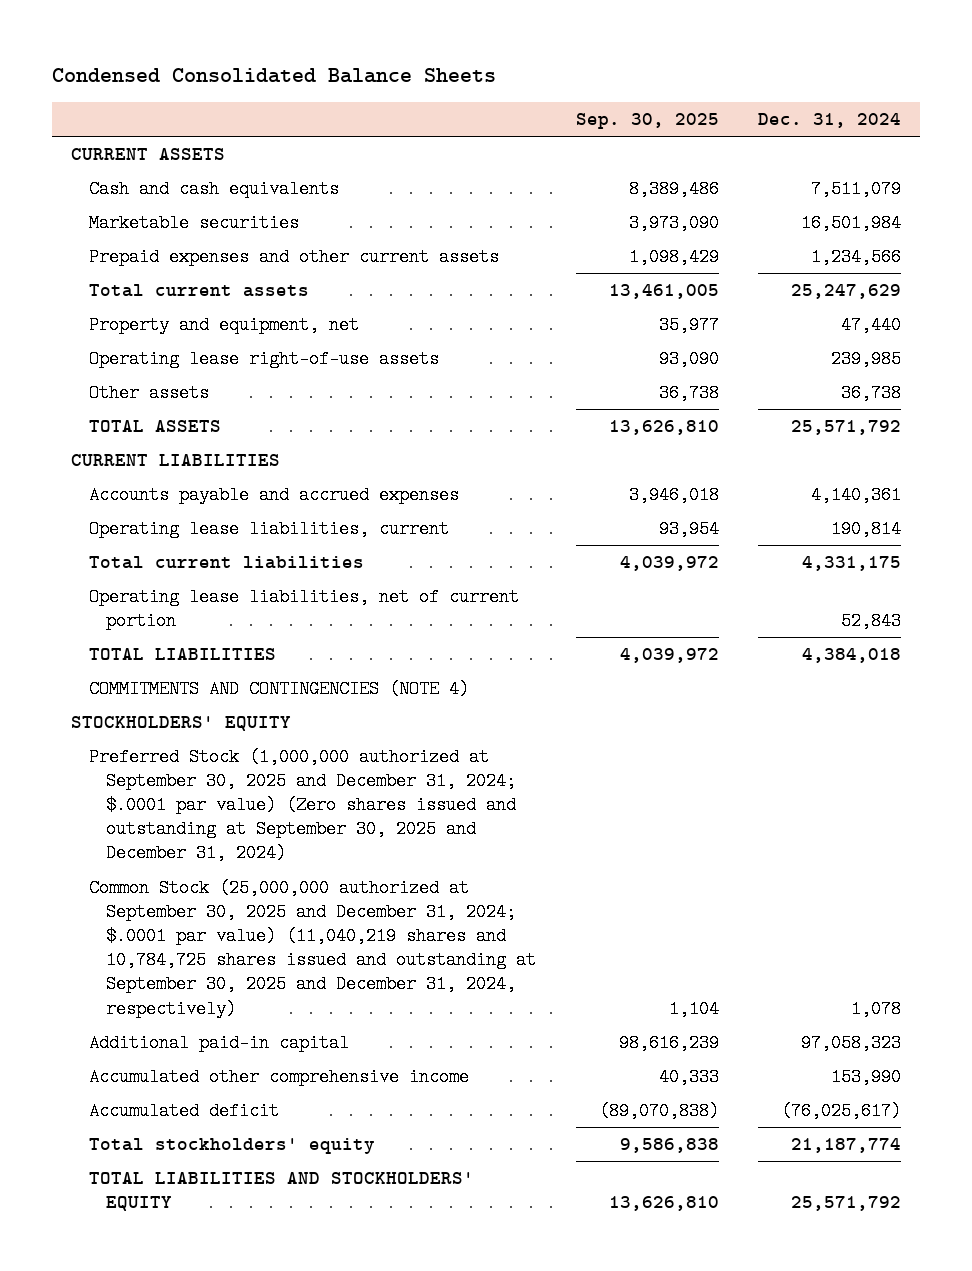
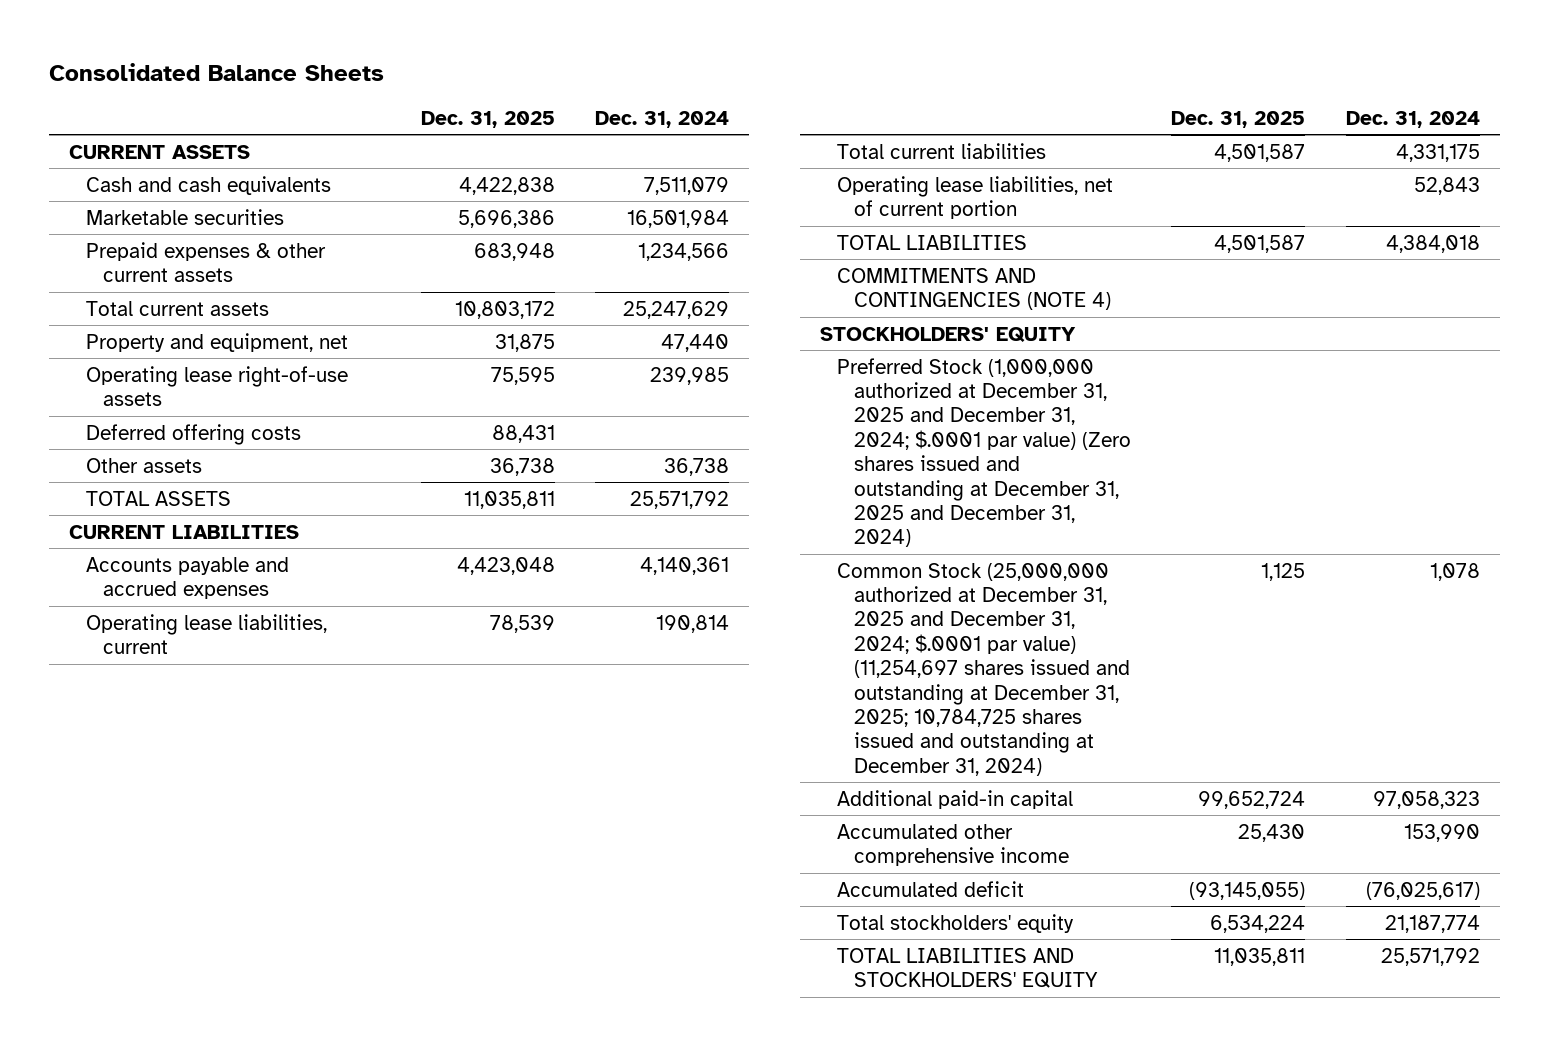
[51,68,496,84] Condensed Consolidated Balance Sheets -> [49,62,385,81] Consolidated Balance Sheets
[575,113,719,130] Sep. 30, 2025 -> none
none -> [420,110,555,128] Dec. 31, 2025
[88,248,499,267] Prepaid expenses and other current assets -> [86,241,327,282] Prepaid expenses & other current assets
none -> [86,423,302,445] Deferred offering costs
[88,748,517,863] Preferred Stock (1,000,000 authorized at September 30, 2025 and December 31, 2024; $.0001 par value) (Zero shares issued and outstanding at September 30, 2025 and December 31, 2024) -> [837,357,1132,548] Preferred Stock (1,000,000 authorized at December 31, 2025 and December 31, 2024; $.0001 par value) (Zero shares issued and outstanding at December 31, 2025 and December 31, 2024)
[88,879,537,1018] Common Stock (25,000,000 authorized at September 30, 2025 and December 31, 2024; $.0001 par value) (11,040,219 shares and 10,784,725 shares issued and outstanding at September 30, 2025 and December 31, 2024, respectively) -> [837,562,1131,776] Common Stock (25,000,000 authorized at December 31, 2025 and December 31, 2024; $.0001 par value) (11,254,697 shares issued and outstanding at December 31, 2025; 10,784,725 shares issued and outstanding at December 31, 2024)

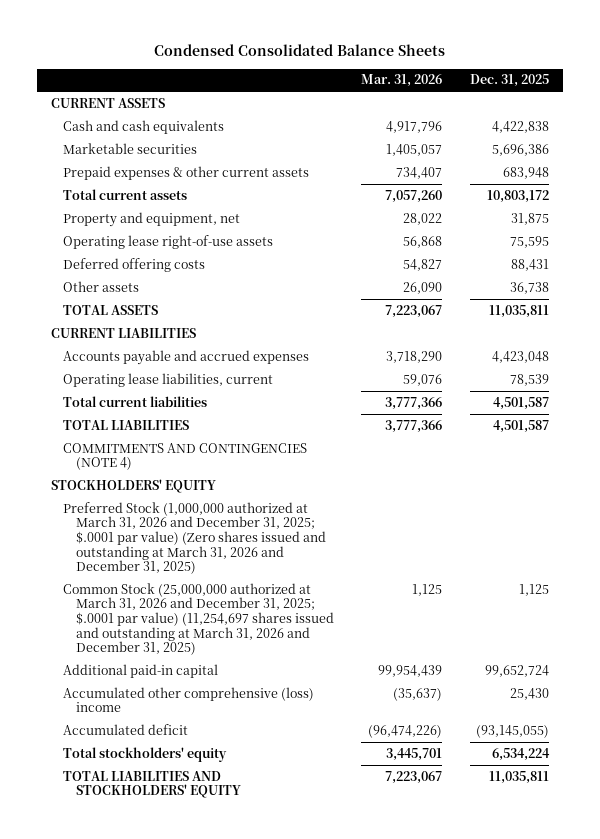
[49,62,385,81] Consolidated Balance Sheets -> [154,44,446,57] Condensed Consolidated Balance Sheets
[594,110,729,128] Dec. 31, 2024 -> none
none -> [361,74,443,88] Mar. 31, 2026
[837,175,1114,219] Operating lease liabilities, net of current portion -> none
[837,357,1132,548] Preferred Stock (1,000,000 authorized at December 31, 2025 and December 31, 2024; $.0001 par value) (Zero shares issued and outstanding at December 31, 2025 and December 31, 2024) -> [63,501,326,575] Preferred Stock (1,000,000 authorized at March 31, 2026 and December 31, 2025; $.0001 par value) (Zero shares issued and outstanding at March 31, 2026 and December 31, 2025)
[837,562,1131,776] Common Stock (25,000,000 authorized at December 31, 2025 and December 31, 2024; $.0001 par value) (11,254,697 shares issued and outstanding at December 31, 2025; 10,784,725 shares issued and outstanding at December 31, 2024) -> [63,582,334,656] Common Stock (25,000,000 authorized at March 31, 2026 and December 31, 2025; $.0001 par value) (11,254,697 shares issued and outstanding at March 31, 2026 and December 31, 2025)
[837,823,1070,866] Accumulated other comprehensive income -> [63,686,315,713] Accumulated other comprehensive (loss) income

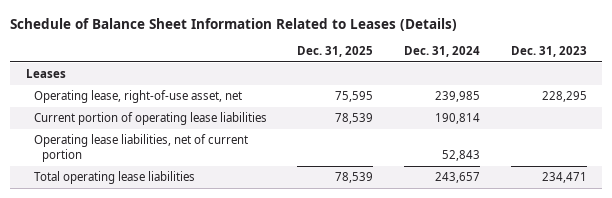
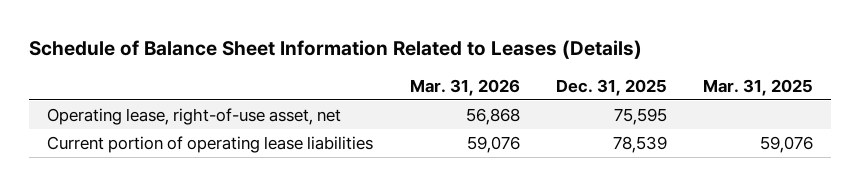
[404,46,481,58] Dec. 31, 2024 -> none
[510,46,587,58] Dec. 31, 2023 -> none
none -> [409,78,520,96] Mar. 31, 2026
none -> [703,78,814,96] Mar. 31, 2025
[25,68,66,78] Leases -> none
[33,133,248,163] Operating lease liabilities, net of current portion -> none
[33,170,195,184] Total operating lease liabilities -> none

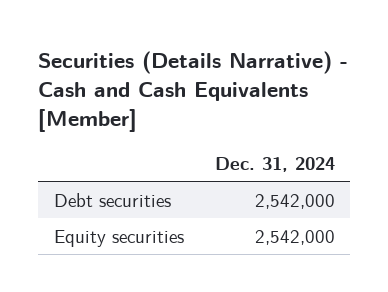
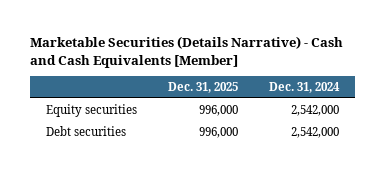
[38,50,349,133] Securities (Details Narrative) - Cash and Cash Equivalents [Member] -> [29,36,343,68] Marketable Securities (Details Narrative) - Cash and Cash Equivalents [Member]
none -> [167,82,238,94] Dec. 31, 2025
[53,192,171,207] Debt securities -> [45,125,126,136] Debt securities

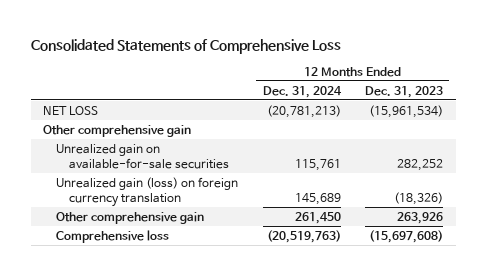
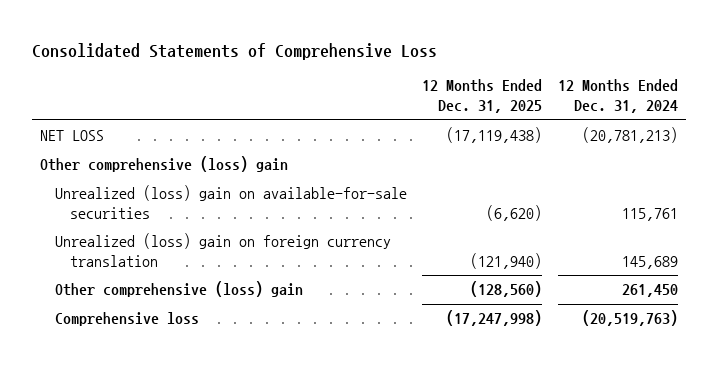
[365,85,444,98] Dec. 31, 2023 -> none
none -> [422,79,543,114] 12 Months Ended Dec. 31, 2025
[43,124,192,137] Other comprehensive gain -> [39,156,288,173] Other comprehensive (loss) gain
[55,143,229,169] Unrealized gain on available-for-sale securities -> [54,185,407,219] Unrealized (loss) gain on available-for-sale securities
[55,176,238,207] Unrealized gain (loss) on foreign currency translation -> [54,233,391,267] Unrealized (loss) gain on foreign currency translation
[55,211,204,224] Other comprehensive gain -> [54,281,303,298] Other comprehensive (loss) gain

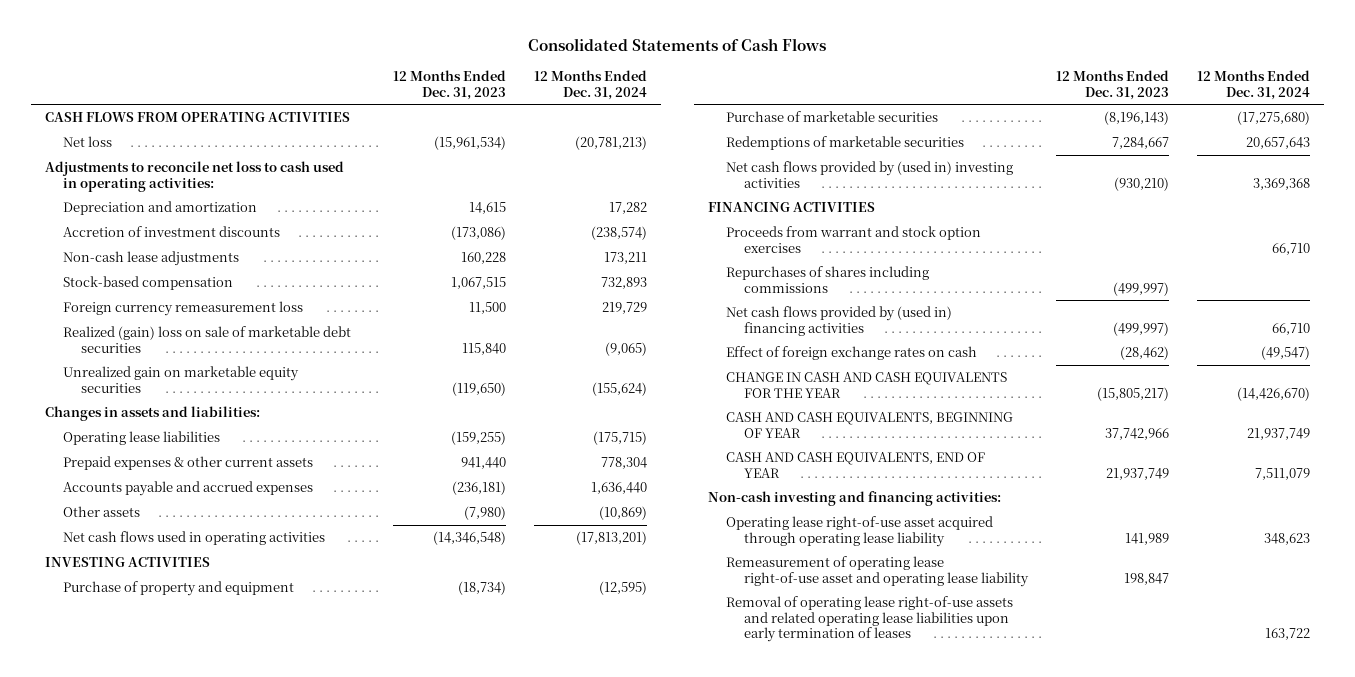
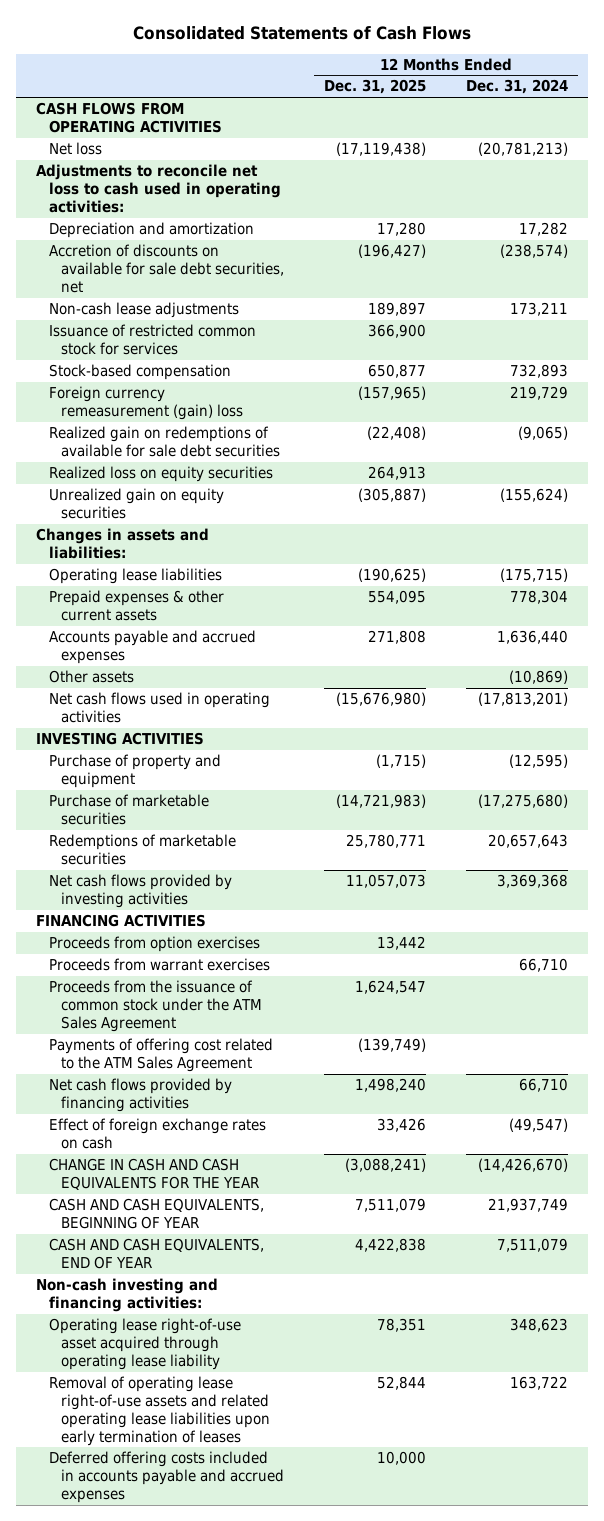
[392,70,506,100] 12 Months Ended Dec. 31, 2023 -> none
none -> [323,79,426,95] Dec. 31, 2025
[62,226,280,238] Accretion of investment discounts -> [48,244,284,293] Accretion of discounts on available for sale debt securities, net
none -> [48,324,256,356] Issuance of restricted common stock for services
[62,301,303,317] Foreign currency remeasurement loss -> [48,386,243,421] Foreign currency remeasurement (gain) loss
[62,326,351,353] Realized (gain) loss on sale of marketable debt securities -> [48,426,280,458] Realized gain on redemptions of available for sale debt securities
none -> [48,466,273,483] Realized loss on equity securities
[62,366,299,393] Unrealized gain on marketable equity securities -> [48,488,224,520] Unrealized gain on equity securities
[725,161,1013,188] Net cash flows provided by (used in) investing activities -> [48,874,232,909] Net cash flows provided by investing activities
[725,266,929,293] Repurchases of shares including commissions -> none
none -> [48,936,260,953] Proceeds from option exercises
[725,226,981,253] Proceeds from warrant and stock option exercises -> [48,958,270,972] Proceeds from warrant exercises
none -> [48,980,262,1032] Proceeds from the issuance of common stock under the ATM Sales Agreement
none -> [48,1038,273,1073] Payments of offering cost related to the ATM Sales Agreement
[725,306,952,336] Net cash flows provided by (used in) financing activities -> [48,1078,232,1113] Net cash flows provided by financing activities
[725,556,1029,587] Remeasurement of operating lease right-of-use asset and operating lease liability -> none
none -> [48,1451,284,1503] Deferred offering costs included in accounts payable and accrued expenses

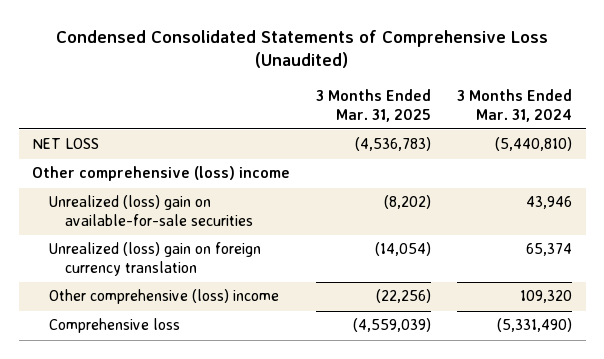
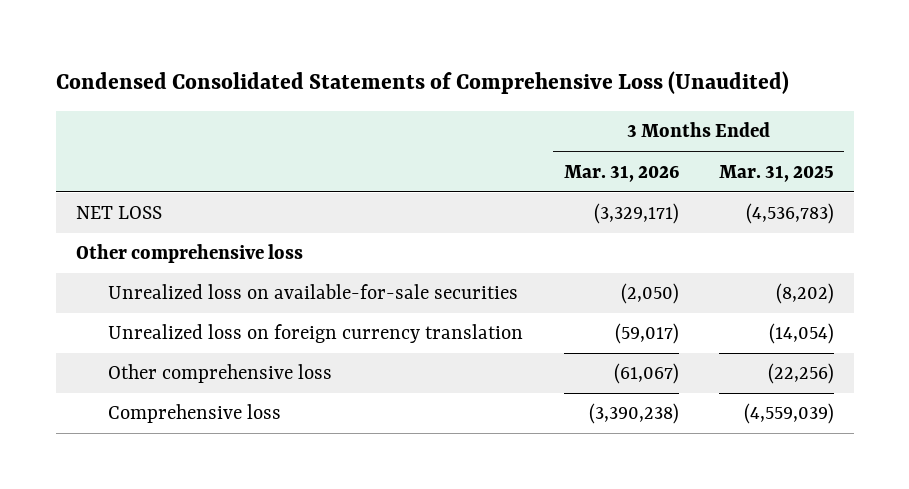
[457,89,573,122] 3 Months Ended Mar. 31, 2024 -> none
none -> [563,164,679,182] Mar. 31, 2026
[31,166,290,182] Other comprehensive (loss) income -> [75,244,303,264] Other comprehensive loss
[48,195,254,227] Unrealized (loss) gain on available-for-sale securities -> [108,284,519,300] Unrealized loss on available-for-sale securities
[48,242,261,277] Unrealized (loss) gain on foreign currency translation -> [108,324,524,344] Unrealized loss on foreign currency translation
[48,289,279,305] Other comprehensive (loss) income -> [108,364,333,384] Other comprehensive loss

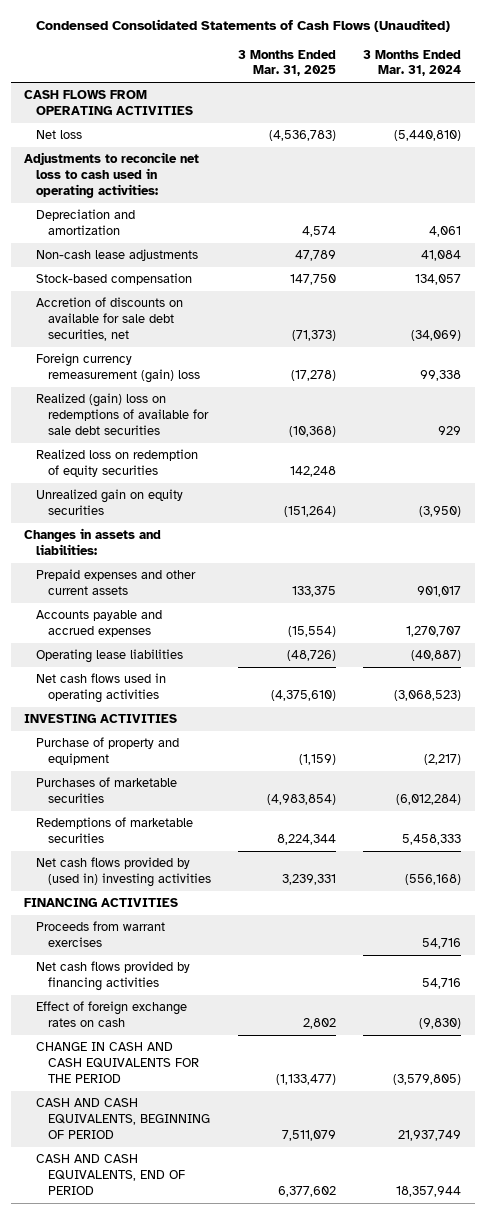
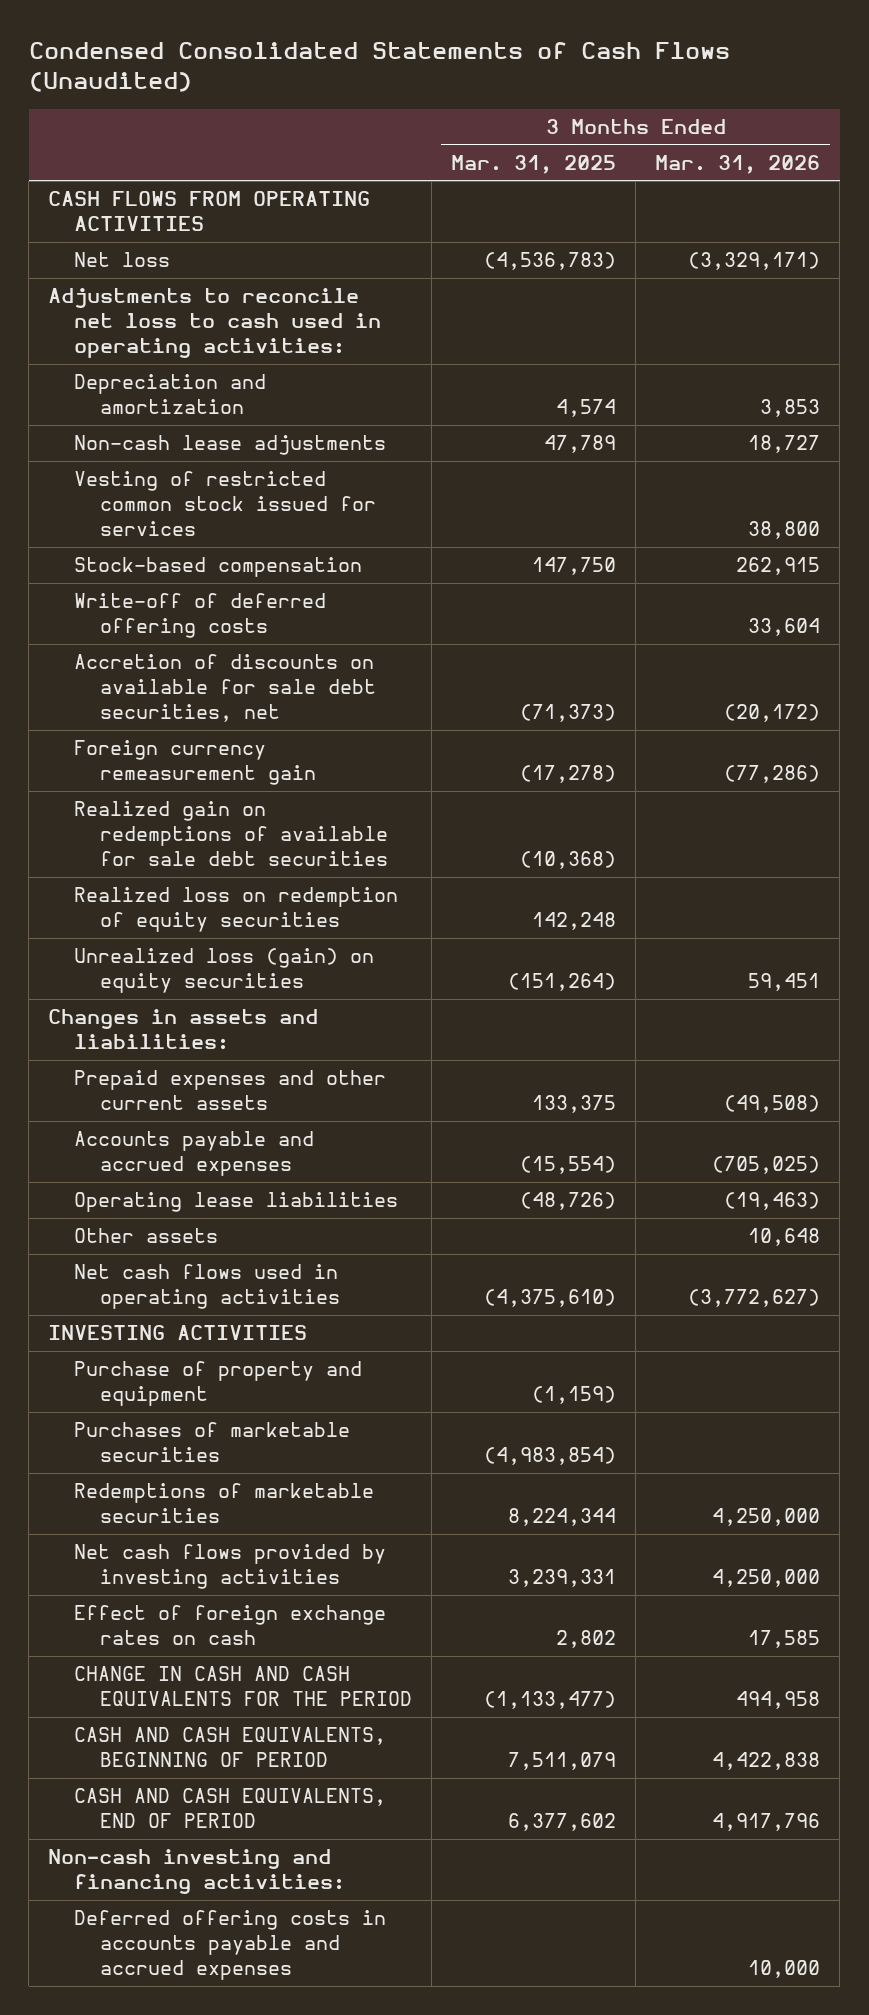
[363,49,462,77] 3 Months Ended Mar. 31, 2024 -> none
none -> [655,154,821,174] Mar. 31, 2026
none -> [74,471,376,537] Vesting of restricted common stock issued for services
none -> [74,593,327,639] Write-off of deferred offering costs
[36,353,201,384] Foreign currency remeasurement (gain) loss -> [74,740,316,786] Foreign currency remeasurement gain
[36,393,210,435] Realized (gain) loss on redemptions of available for sale debt securities -> [74,801,388,867] Realized gain on redemptions of available for sale debt securities
[36,489,184,516] Unrealized gain on equity securities -> [74,948,375,994] Unrealized loss (gain) on equity securities
none -> [74,1228,219,1244] Other assets
[24,898,179,908] FINANCING ACTIVITIES -> none
[36,921,166,948] Proceeds from warrant exercises -> none
[36,961,191,992] Net cash flows provided by financing activities -> none
[36,857,212,888] Net cash flows provided by (used in) investing activities -> [74,1544,387,1590] Net cash flows provided by investing activities
none -> [48,1849,346,1895] Non-cash investing and financing activities:
none -> [74,1910,387,1981] Deferred offering costs in accounts payable and accrued expenses

